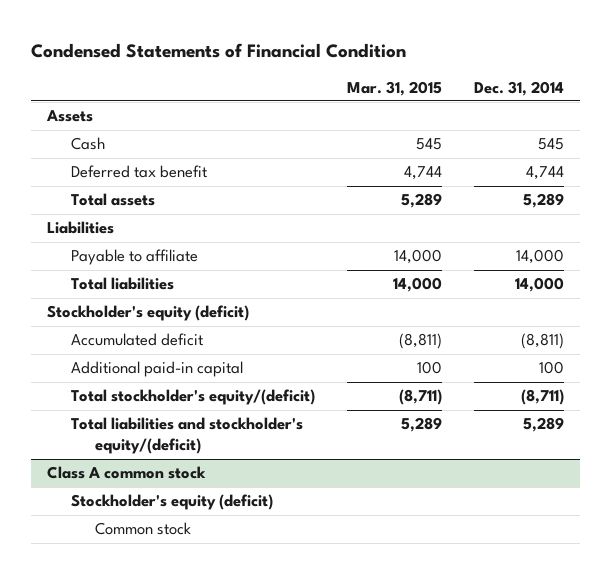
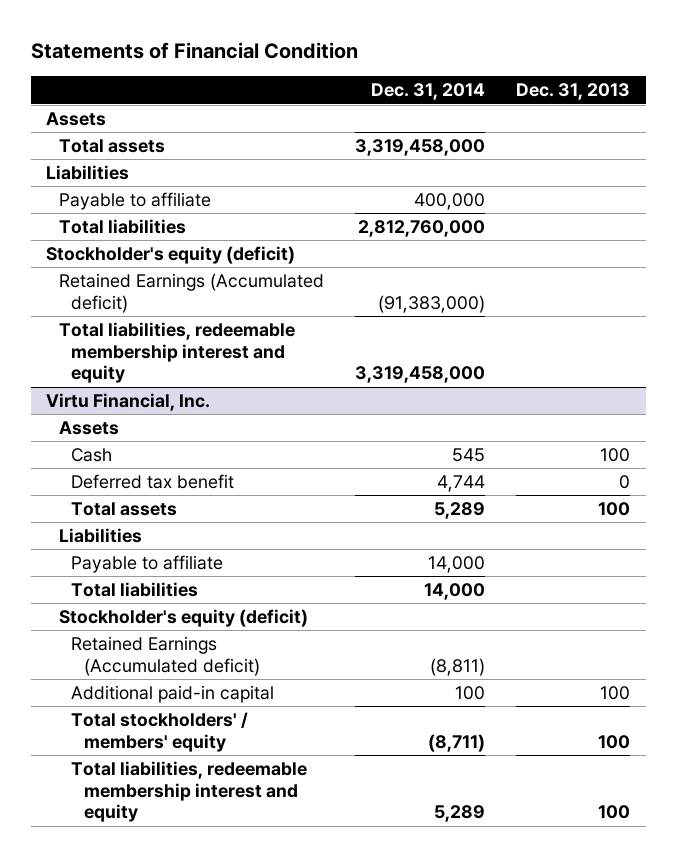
[30,42,406,58] Condensed Statements of Financial Condition -> [30,42,358,60] Statements of Financial Condition
[347,80,443,96] Mar. 31, 2015 -> none
none -> [516,83,631,101] Dec. 31, 2013
none -> [58,139,165,154] Total assets
none -> [46,165,130,181] Liabilities
none -> [58,192,211,211] Payable to affiliate
none -> [58,219,186,235] Total liabilities
none -> [46,246,296,265] Stockholder's equity (deficit)
none -> [58,273,324,313] Retained Earnings (Accumulated deficit)
none -> [58,322,295,384] Total liabilities, redeemable membership interest and equity
none -> [46,393,211,412] Virtu Financial, Inc.
none -> [58,421,119,436] Assets
[71,333,204,347] Accumulated deficit -> [71,636,261,676] Retained Earnings (Accumulated deficit)
[46,466,206,480] Class A common stock -> none
[71,494,274,511] Stockholder's equity (deficit) -> none
[95,522,192,536] Common stock -> none
[71,389,316,406] Total stockholder's equity/(deficit) -> [71,712,249,752] Total stockholders' / members' equity
[71,417,304,455] Total liabilities and stockholder's equity/(deficit) -> [71,761,308,823] Total liabilities, redeemable membership interest and equity

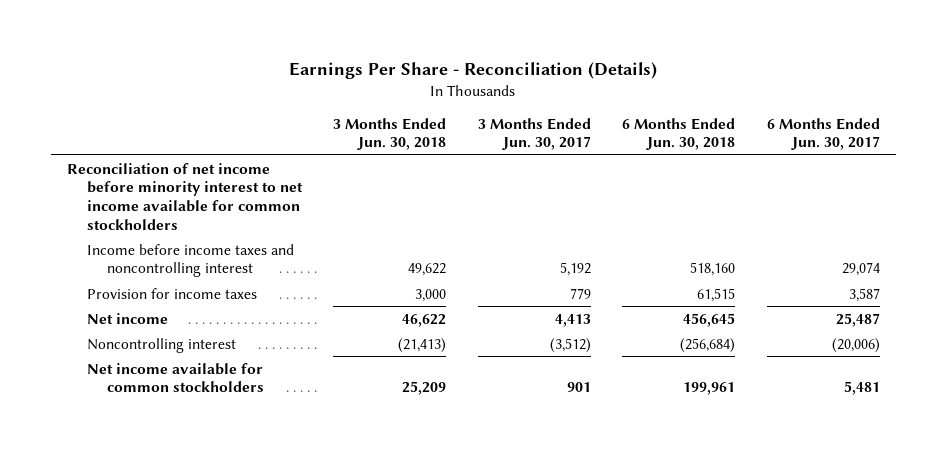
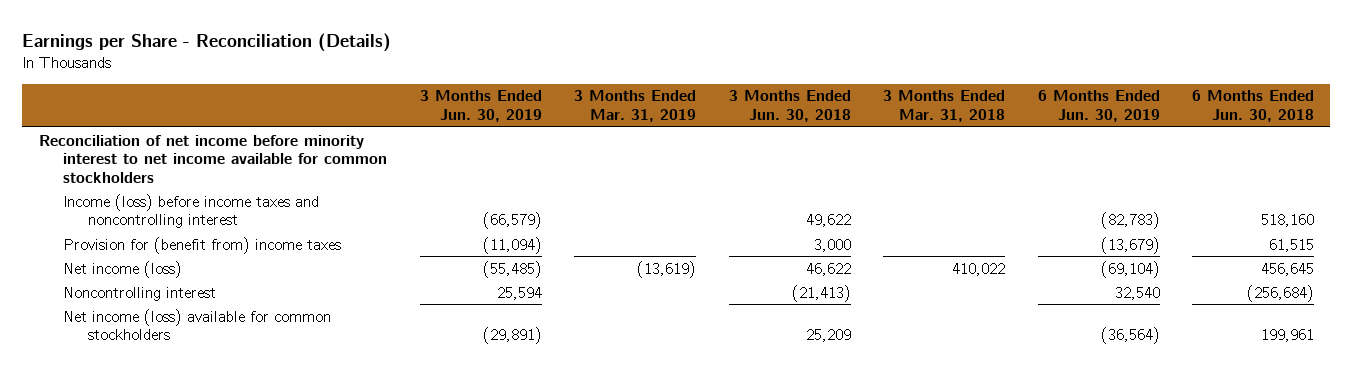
[289,61,658,79] Earnings Per Share - Reconciliation (Details) -> [22,32,392,52] Earnings per Share - Reconciliation (Details)
[477,117,591,151] 3 Months Ended Jun. 30, 2017 -> none
[766,117,880,151] 6 Months Ended Jun. 30, 2017 -> none
none -> [419,90,542,123] 3 Months Ended Jun. 30, 2019
none -> [574,90,697,123] 3 Months Ended Mar. 31, 2019
none -> [883,90,1006,123] 3 Months Ended Mar. 31, 2018
none -> [1037,90,1160,123] 6 Months Ended Jun. 30, 2019
[86,243,294,278] Income before income taxes and noncontrolling interest -> [63,193,320,229] Income (loss) before income taxes and noncontrolling interest
[86,287,257,299] Provision for income taxes -> [63,236,342,254] Provision for (benefit from) income taxes
[86,312,168,324] Net income -> [63,260,183,278] Net income (loss)
[86,362,264,393] Net income available for common stockholders -> [63,308,332,341] Net income (loss) available for common stockholders

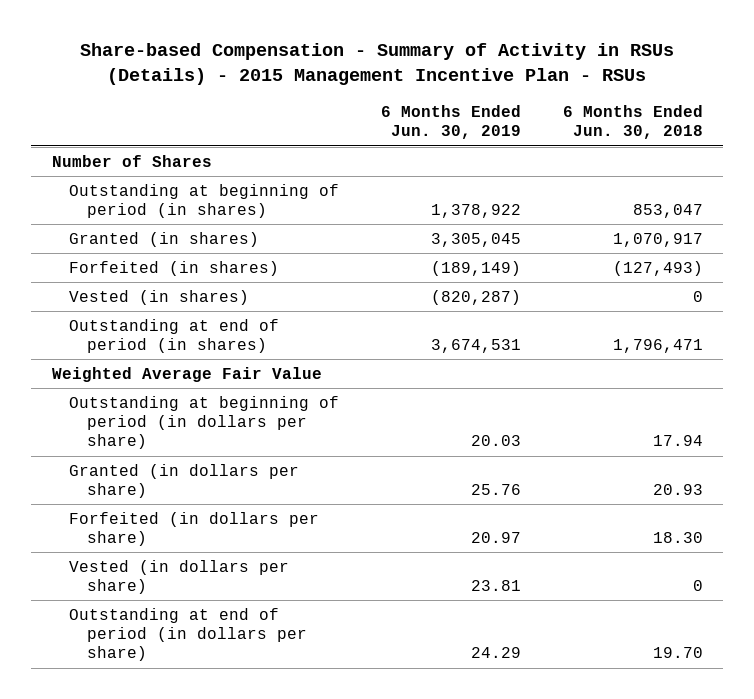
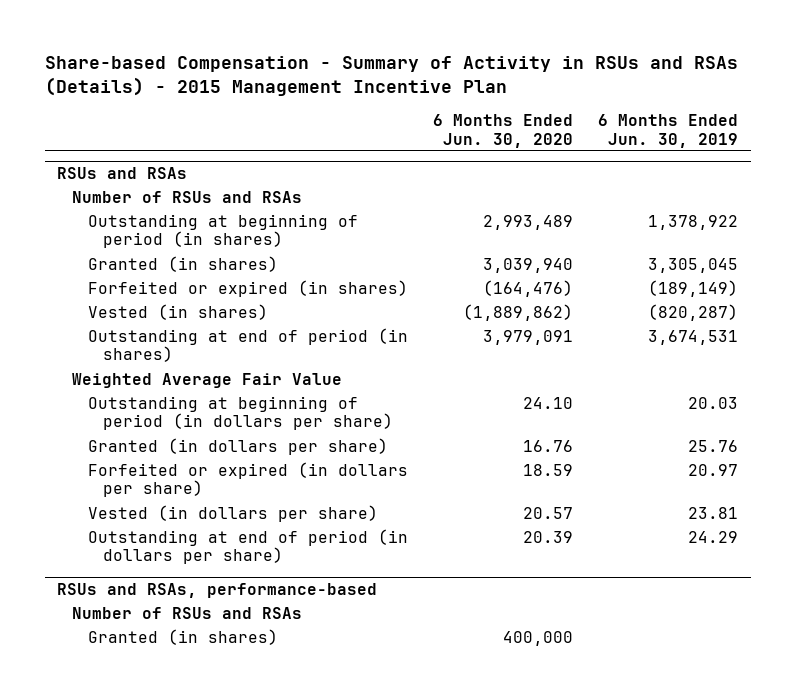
[80,42,675,85] Share-based Compensation - Summary of Activity in RSUs (Details) - 2015 Management Incentive Plan - RSUs -> [44,55,738,96] Share-based Compensation - Summary of Activity in RSUs and RSAs (Details) - 2015 Management Incentive Plan
[562,105,703,140] 6 Months Ended Jun. 30, 2018 -> none
none -> [432,113,573,148] 6 Months Ended Jun. 30, 2020
none -> [57,166,188,179] RSUs and RSAs
[51,154,212,167] Number of Shares -> [72,190,303,203] Number of RSUs and RSAs
[69,260,280,276] Forfeited (in shares) -> [87,279,408,297] Forfeited or expired (in shares)
[69,511,320,547] Forfeited (in dollars per share) -> [87,461,408,498] Forfeited or expired (in dollars per share)
none -> [57,582,378,598] RSUs and RSAs, performance-based
none -> [72,606,303,619] Number of RSUs and RSAs
none -> [87,628,278,645] Granted (in shares)

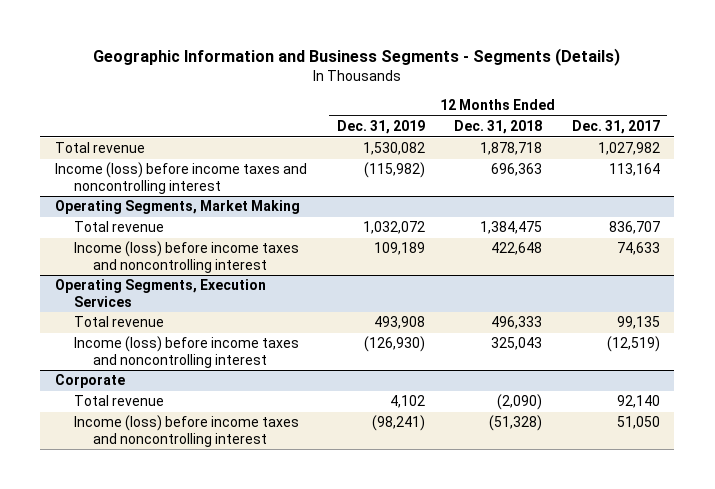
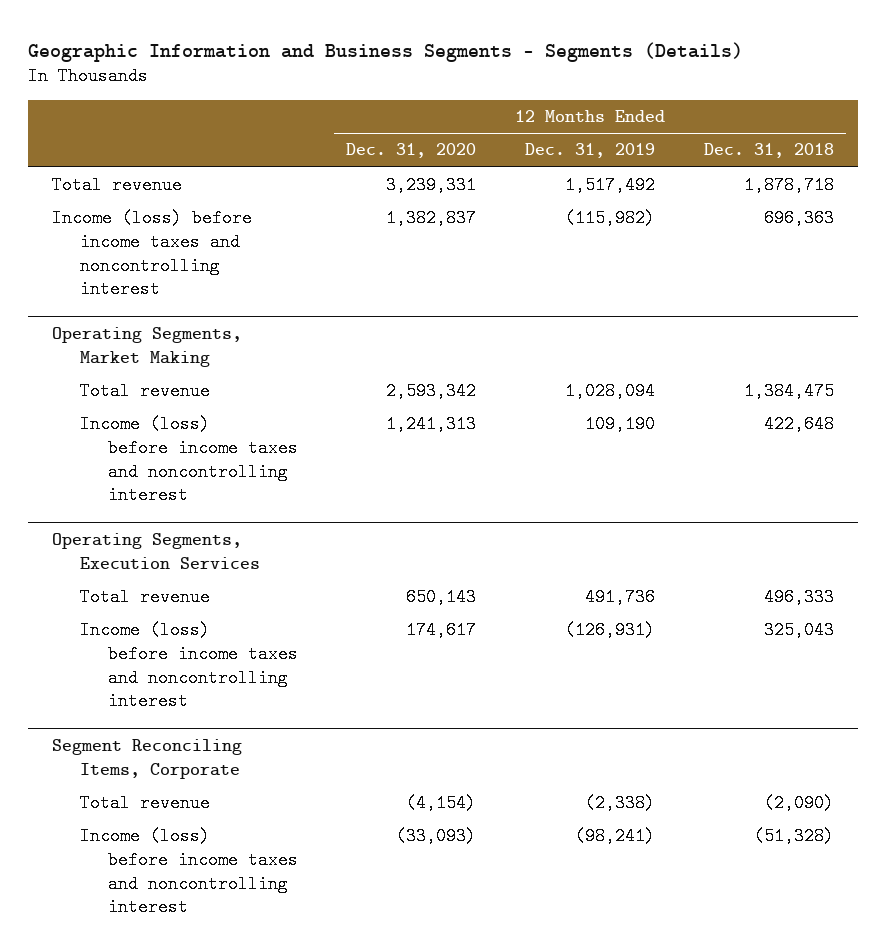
[571,120,660,135] Dec. 31, 2017 -> none
none -> [346,143,477,159] Dec. 31, 2020
[362,142,425,156] 1,530,082 -> [565,176,656,195] 1,517,492
[362,221,425,235] 1,032,072 -> [565,382,656,401] 1,028,094
[373,242,425,256] 109,189 -> [585,415,656,434] 109,190
[55,374,126,389] Corporate -> none
[373,316,425,330] 493,908 -> [585,588,656,607] 491,736
[363,336,425,353] (126,930) -> [565,621,656,640] (126,931)
none -> [52,739,243,779] Segment Reconciling Items, Corporate
[389,395,425,409] 4,102 -> [585,794,656,813] (2,338)

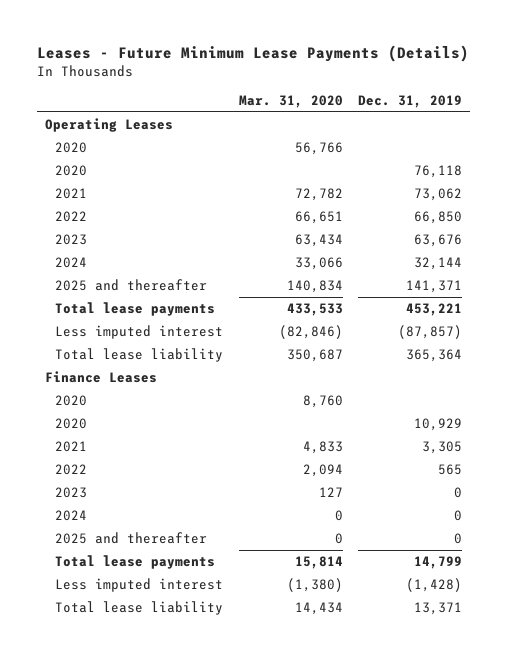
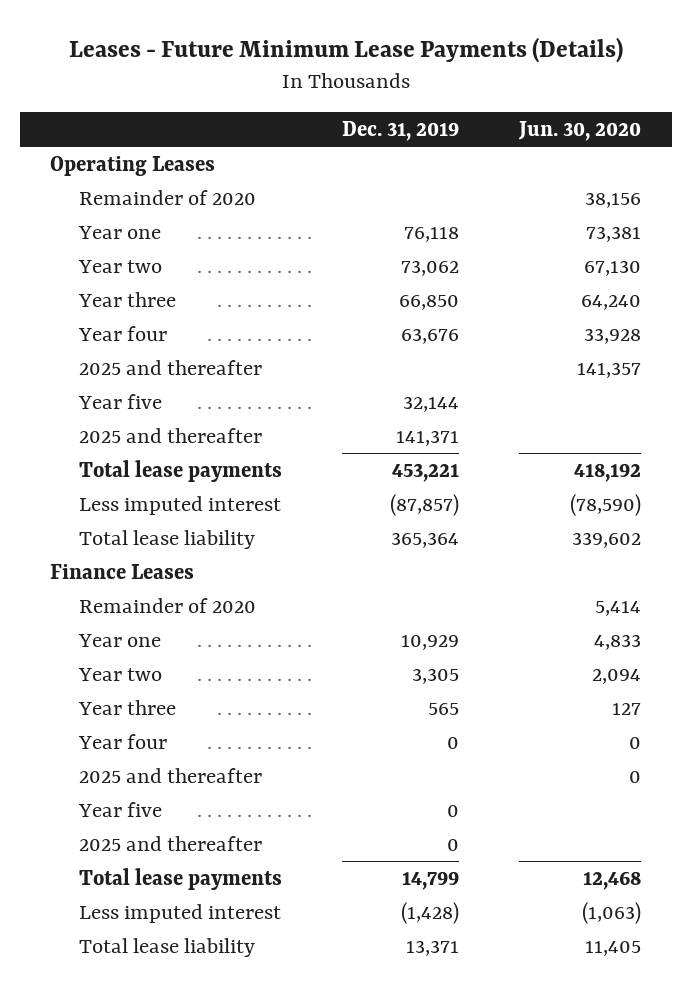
[238,95,343,109] Mar. 31, 2020 -> none
none -> [518,120,642,141] Jun. 30, 2020
[55,142,88,154] 2020 -> [78,189,256,205] Remainder of 2020
[55,165,88,177] 2020 -> [77,225,161,239] Year one
[55,188,88,200] 2021 -> [77,259,162,273] Year two
[55,211,88,223] 2022 -> [77,291,176,307] Year three
[55,234,88,246] 2023 -> [77,325,167,341] Year four
none -> [78,359,262,375] 2025 and thereafter
[55,257,88,269] 2024 -> [77,393,162,409] Year five
[55,395,88,407] 2020 -> [78,597,256,613] Remainder of 2020
[55,418,88,430] 2020 -> [77,633,161,647] Year one
[55,441,88,453] 2021 -> [77,667,162,681] Year two
[55,464,88,476] 2022 -> [77,699,176,715] Year three
[55,487,88,499] 2023 -> [77,733,167,749] Year four
none -> [78,767,262,783] 2025 and thereafter
[55,510,88,522] 2024 -> [77,801,162,817] Year five

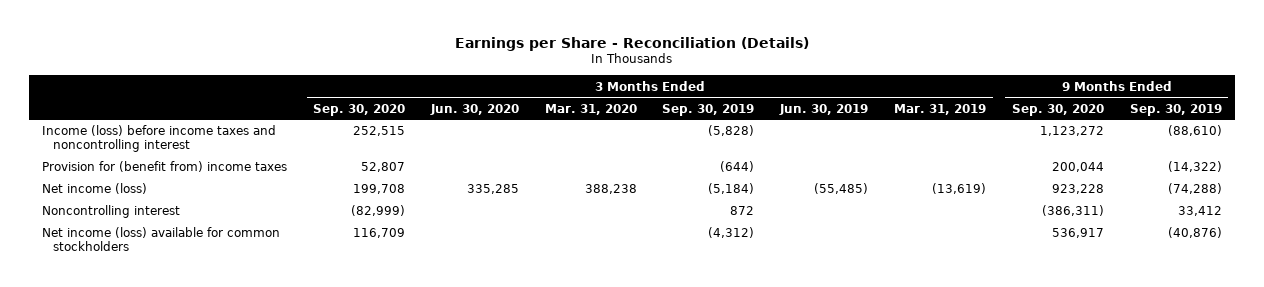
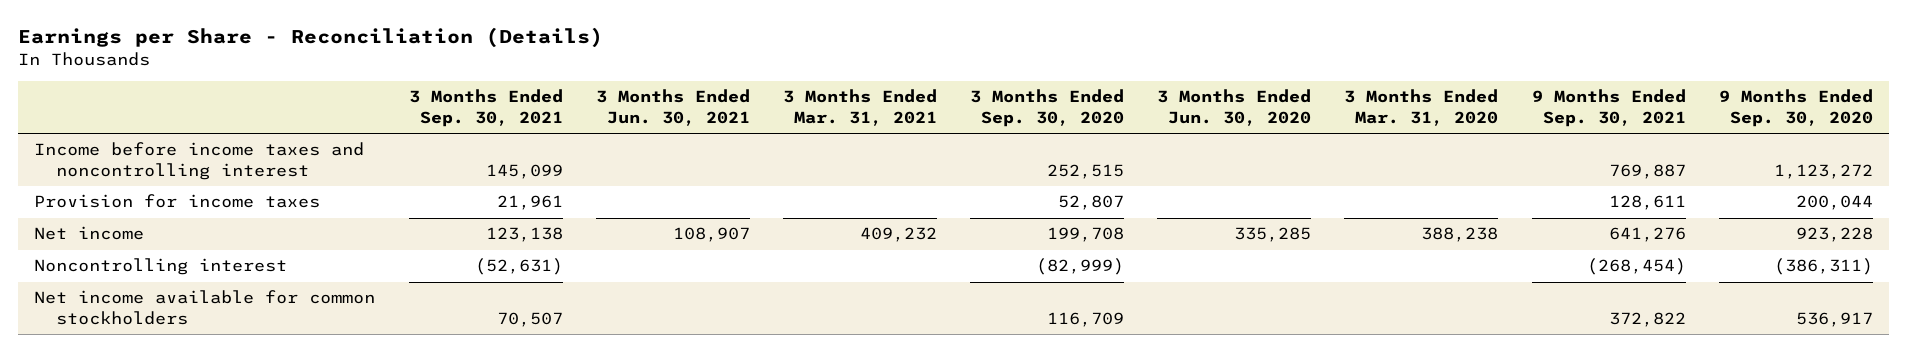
[662,103,755,116] Sep. 30, 2019 -> none
[779,103,869,115] Jun. 30, 2019 -> none
[894,103,987,115] Mar. 31, 2019 -> none
[1129,103,1222,116] Sep. 30, 2019 -> none
none -> [408,89,563,128] 3 Months Ended Sep. 30, 2021
none -> [595,89,750,127] 3 Months Ended Jun. 30, 2021
none -> [782,89,937,127] 3 Months Ended Mar. 31, 2021
none -> [1531,89,1686,128] 9 Months Ended Sep. 30, 2021
[42,125,277,153] Income (loss) before income taxes and noncontrolling interest -> [34,142,365,181] Income before income taxes and noncontrolling interest
[42,161,288,173] Provision for (benefit from) income taxes -> [34,194,321,209] Provision for income taxes
[42,183,148,195] Net income (loss) -> [34,226,145,241] Net income
[42,227,281,252] Net income (loss) available for common stockholders -> [34,290,376,326] Net income available for common stockholders

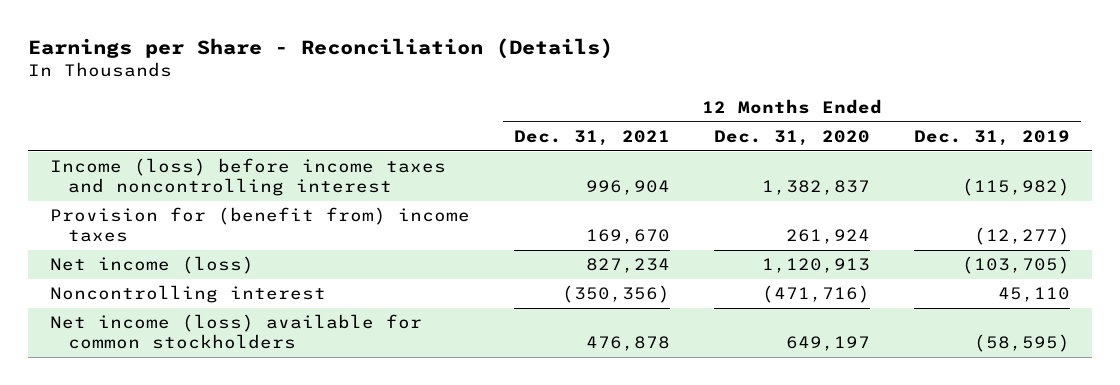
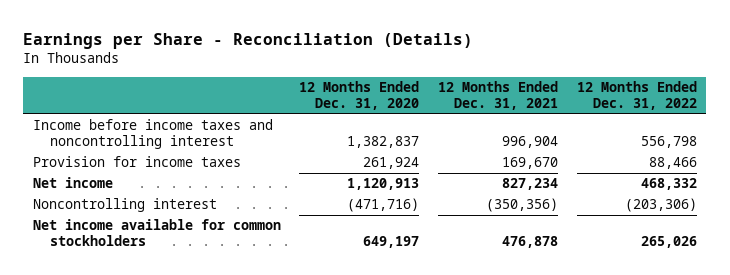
[913,130,1070,147] Dec. 31, 2019 -> none
none -> [577,81,698,111] 12 Months Ended Dec. 31, 2022
[50,158,447,196] Income (loss) before income taxes and noncontrolling interest -> [32,119,273,150] Income before income taxes and noncontrolling interest
[50,207,471,242] Provision for (benefit from) income taxes -> [32,156,241,168] Provision for income taxes
[50,256,255,275] Net income (loss) -> [32,177,113,189] Net income
[50,314,423,349] Net income (loss) available for common stockholders -> [32,219,281,247] Net income available for common stockholders

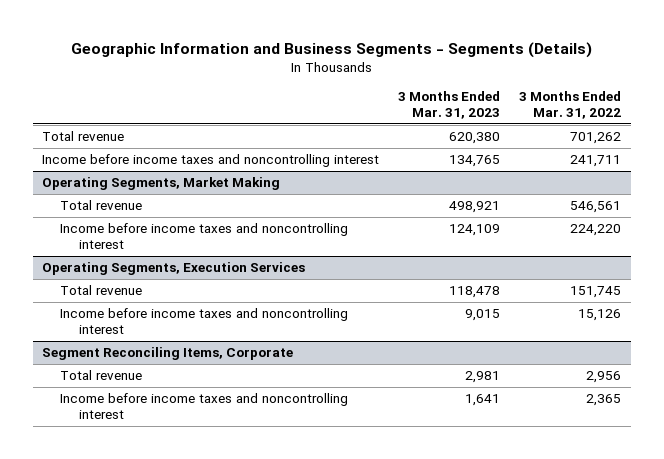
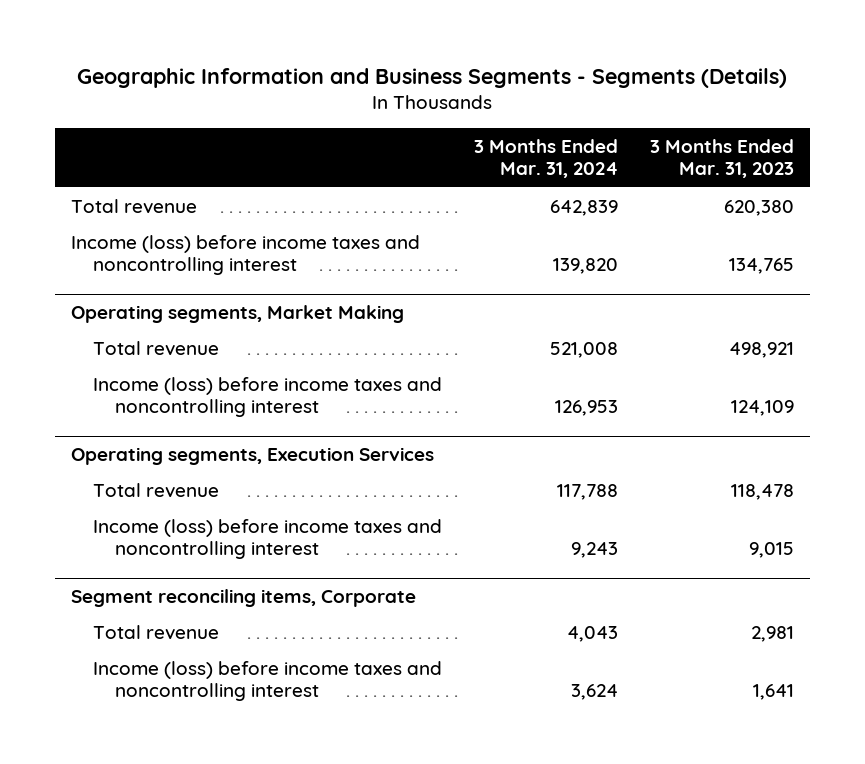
[519,91,622,119] 3 Months Ended Mar. 31, 2022 -> none
none -> [473,138,618,179] 3 Months Ended Mar. 31, 2024
[42,154,380,168] Income before income taxes and noncontrolling interest -> [70,234,420,276] Income (loss) before income taxes and noncontrolling interest
[42,177,281,191] Operating Segments, Market Making -> [70,304,404,323] Operating segments, Market Making
[60,223,349,249] Income before income taxes and noncontrolling interest -> [93,376,443,418] Income (loss) before income taxes and noncontrolling interest
[42,262,306,276] Operating Segments, Execution Services -> [70,446,434,465] Operating segments, Execution Services
[60,308,349,334] Income before income taxes and noncontrolling interest -> [93,518,443,560] Income (loss) before income taxes and noncontrolling interest
[42,347,294,361] Segment Reconciling Items, Corporate -> [70,588,416,607] Segment reconciling items, Corporate
[60,393,349,419] Income before income taxes and noncontrolling interest -> [93,660,443,702] Income (loss) before income taxes and noncontrolling interest

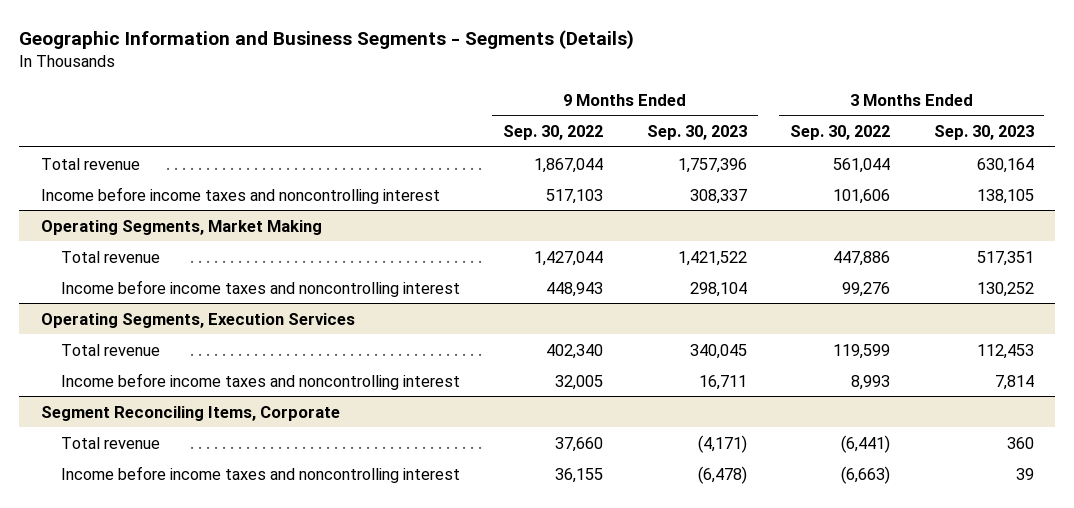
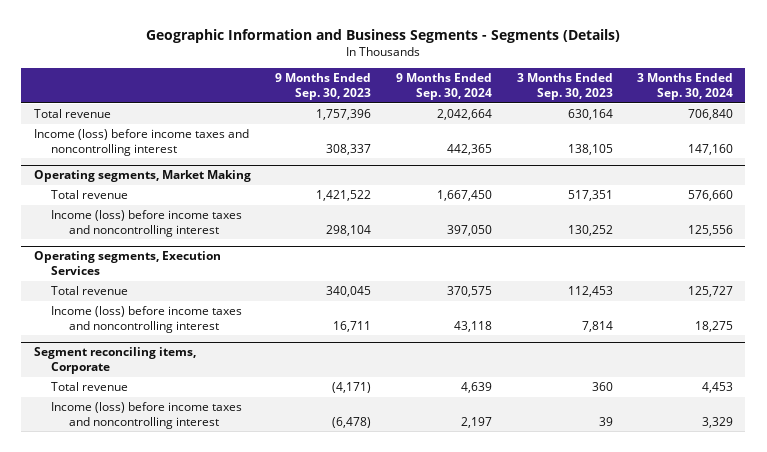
[503,125,604,141] Sep. 30, 2022 -> none
[790,125,891,141] Sep. 30, 2022 -> none
none -> [395,73,492,100] 9 Months Ended Sep. 30, 2024
none -> [637,73,734,100] 3 Months Ended Sep. 30, 2024
[40,186,440,204] Income before income taxes and noncontrolling interest -> [33,129,249,156] Income (loss) before income taxes and noncontrolling interest
[40,219,322,235] Operating Segments, Market Making -> [33,170,251,183] Operating segments, Market Making
[60,279,460,297] Income before income taxes and noncontrolling interest -> [51,210,243,237] Income (loss) before income taxes and noncontrolling interest
[40,312,355,328] Operating Segments, Execution Services -> [33,251,221,276] Operating segments, Execution Services
[60,372,460,390] Income before income taxes and noncontrolling interest -> [51,306,243,333] Income (loss) before income taxes and noncontrolling interest
[40,405,340,421] Segment Reconciling Items, Corporate -> [33,347,196,375] Segment reconciling items, Corporate
[60,465,460,483] Income before income taxes and noncontrolling interest -> [51,402,243,429] Income (loss) before income taxes and noncontrolling interest

